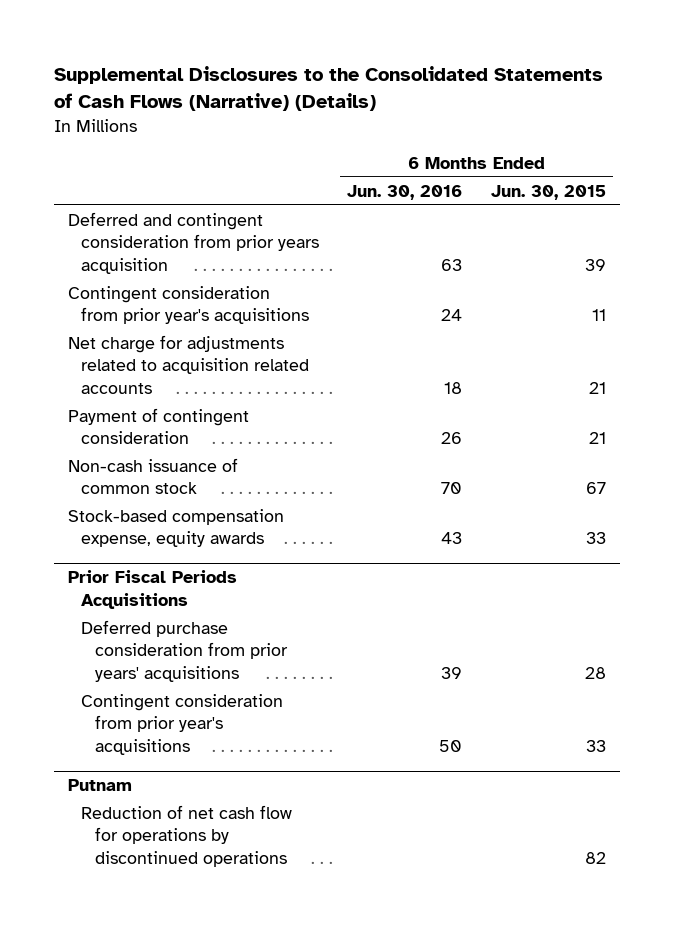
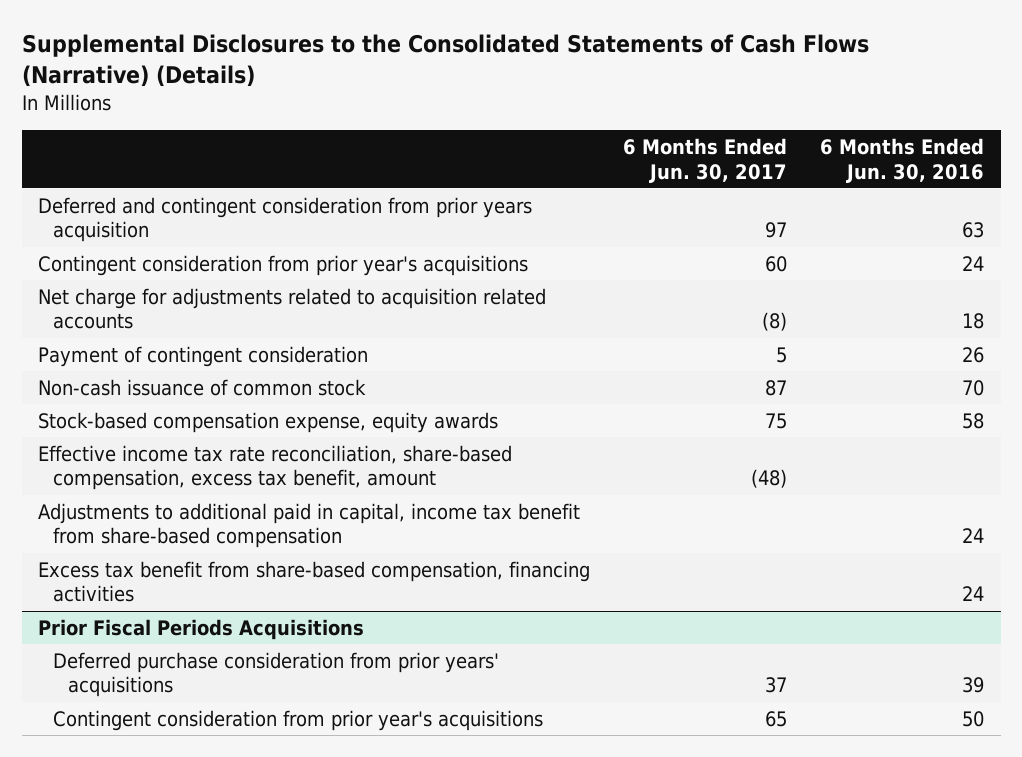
[490,184,606,200] Jun. 30, 2015 -> none
none -> [623,137,788,183] 6 Months Ended Jun. 30, 2017
[441,532,463,545] 43 -> [962,412,985,429] 58
none -> [38,444,513,491] Effective income tax rate reconciliation, share-based compensation, excess tax benefit, amount
none -> [38,502,581,549] Adjustments to additional paid in capital, income tax benefit from share-based compensation
none -> [38,560,591,603] Excess tax benefit from share-based compensation, financing activities
[67,779,132,792] Putnam -> none
[81,804,293,867] Reduction of net cash flow for operations by discontinued operations -> none

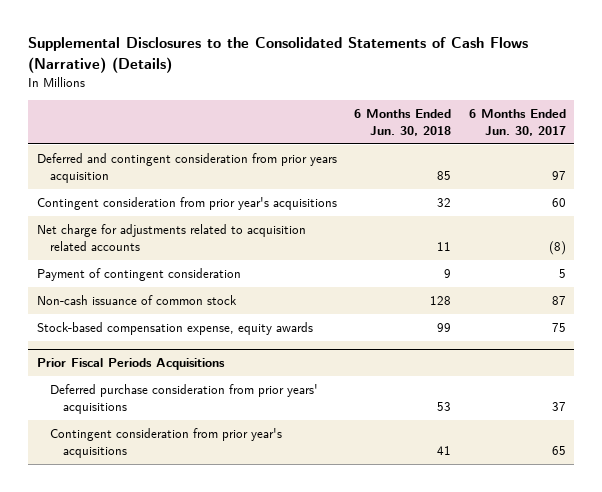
[820,137,985,183] 6 Months Ended Jun. 30, 2016 -> none
none -> [354,108,452,136] 6 Months Ended Jun. 30, 2018
[38,444,513,491] Effective income tax rate reconciliation, share-based compensation, excess tax benefit, amount -> none
[38,502,581,549] Adjustments to additional paid in capital, income tax benefit from share-based compensation -> none
[38,560,591,603] Excess tax benefit from share-based compensation, financing activities -> none

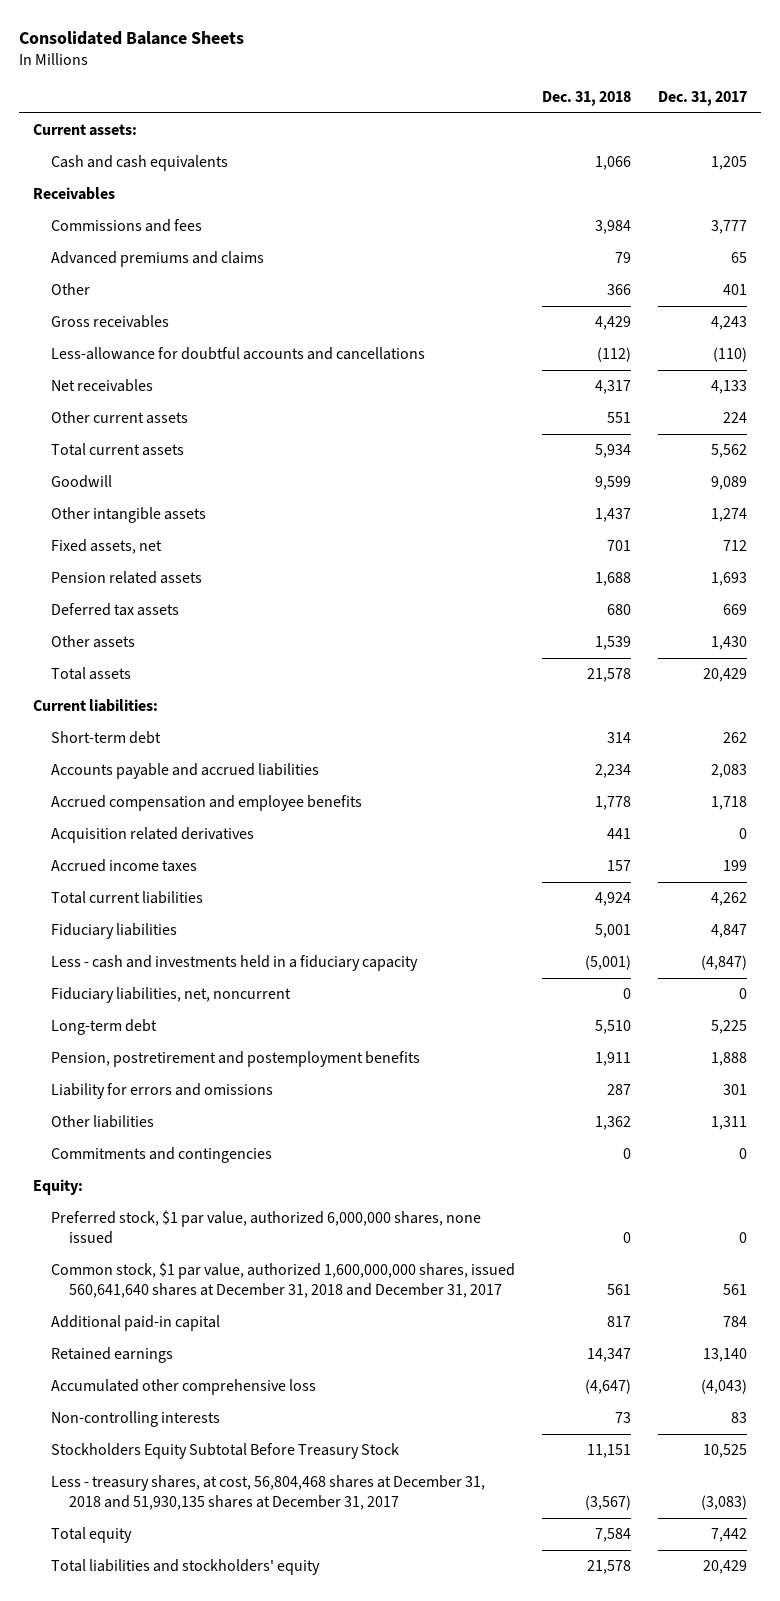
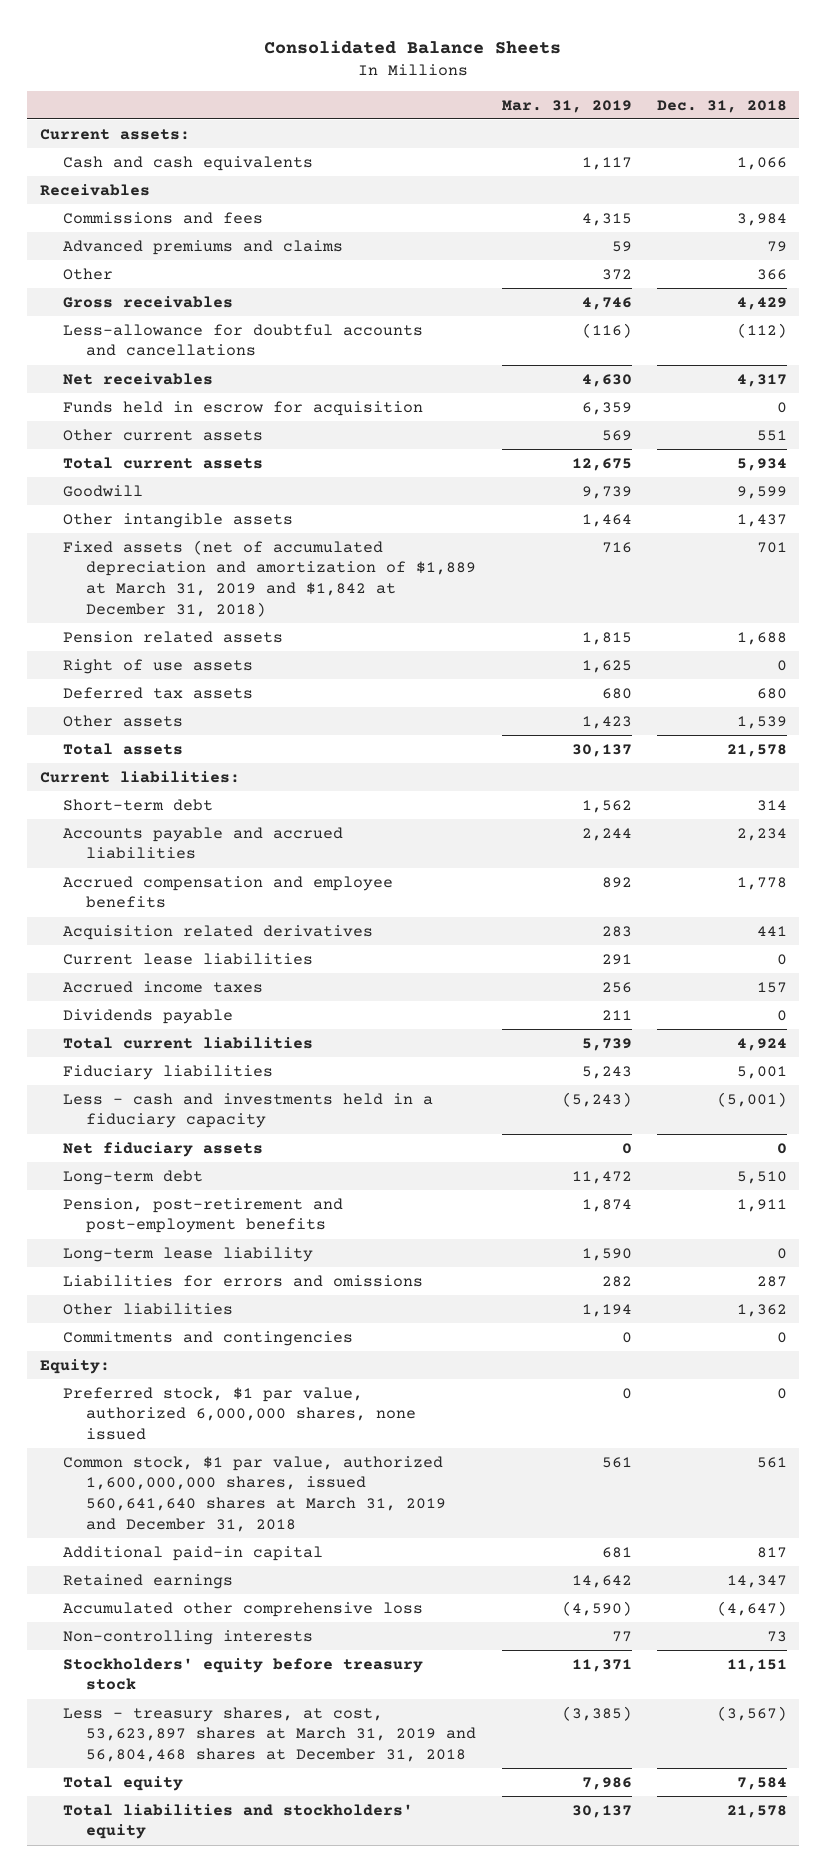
[658,91,748,107] Dec. 31, 2017 -> none
none -> [501,99,632,113] Mar. 31, 2019
none -> [63,400,424,416] Funds held in escrow for acquisition
[50,539,162,555] Fixed assets, net -> [63,539,477,617] Fixed assets (net of accumulated depreciation and amortization of $1,889 at March 31, 2019 and $1,842 at December 31, 2018)
none -> [63,658,254,674] Right of use assets
none -> [63,952,314,965] Current lease liabilities
none -> [63,1008,234,1024] Dividends payable
[50,987,291,1004] Fiduciary liabilities, net, noncurrent -> [63,1141,264,1157] Net fiduciary assets
[50,1051,420,1068] Pension, postretirement and postemployment benefits -> [63,1197,344,1234] Pension, post-retirement and post-employment benefits
none -> [63,1246,314,1262] Long-term lease liability
[50,1083,273,1100] Liability for errors and omissions -> [63,1274,424,1287] Liabilities for errors and omissions
[50,1262,515,1298] Common stock, $1 par value, authorized 1,600,000,000 shares, issued 560,641,640 shares at December 31, 2018 and December 31, 2017 -> [63,1455,447,1532] Common stock, $1 par value, authorized 1,600,000,000 shares, issued 560,641,640 shares at March 31, 2019 and December 31, 2018
[50,1443,399,1460] Stockholders Equity Subtotal Before Treasury Stock -> [63,1657,424,1691] Stockholders' equity before treasury stock
[50,1475,485,1510] Less - treasury shares, at cost, 56,804,468 shares at December 31, 2018 and 51,930,135 shares at December 31, 2017 -> [63,1706,477,1762] Less - treasury shares, at cost, 53,623,897 shares at March 31, 2019 and 56,804,468 shares at December 31, 2018

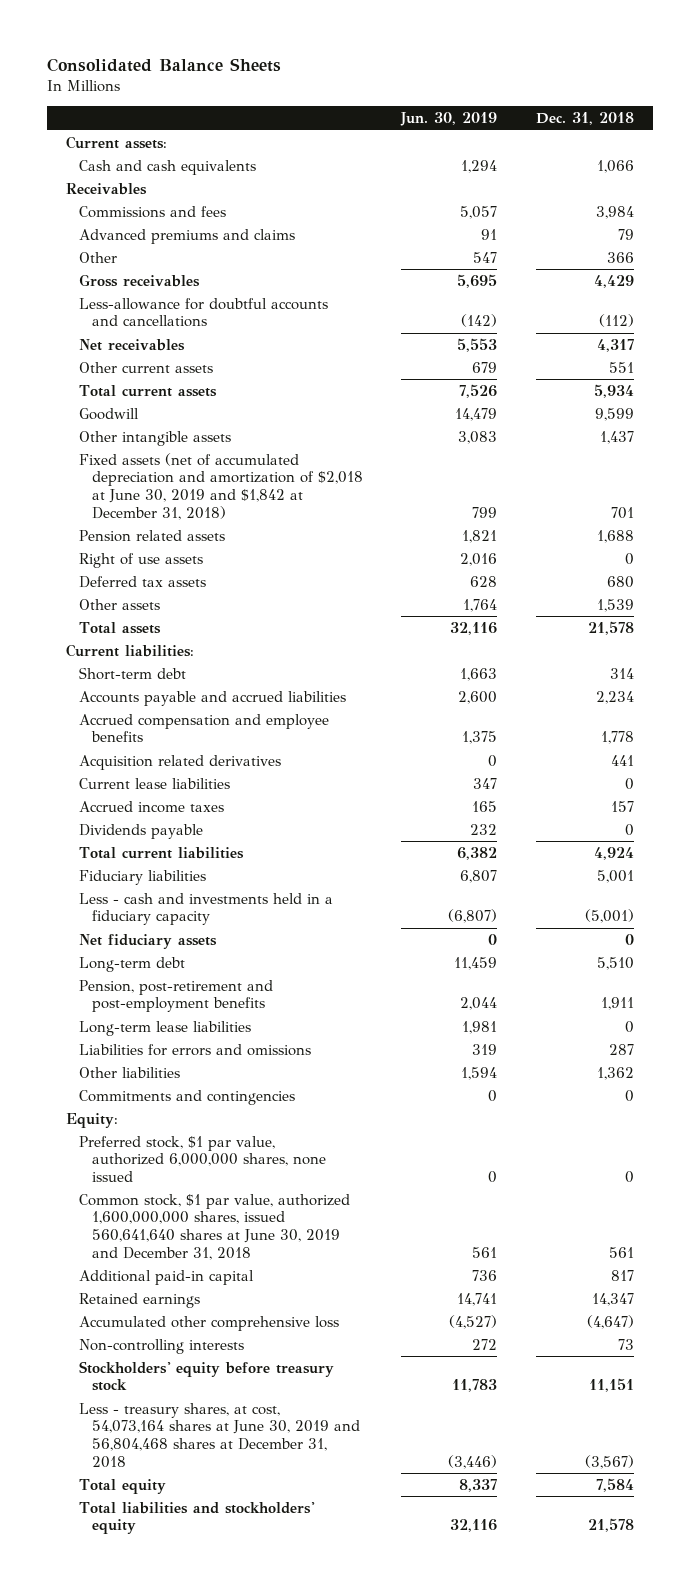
[501,99,632,113] Mar. 31, 2019 -> none
none -> [400,112,498,127] Jun. 30, 2019
[63,400,424,416] Funds held in escrow for acquisition -> none
[63,539,477,617] Fixed assets (net of accumulated depreciation and amortization of $1,889 at March 31, 2019 and $1,842 at December 31, 2018) -> [78,452,363,520] Fixed assets (net of accumulated depreciation and amortization of $2,018 at June 30, 2019 and $1,842 at December 31, 2018)
[63,1246,314,1262] Long-term lease liability -> [78,1020,251,1036] Long-term lease liabilities
[63,1455,447,1532] Common stock, $1 par value, authorized 1,600,000,000 shares, issued 560,641,640 shares at March 31, 2019 and December 31, 2018 -> [78,1193,350,1260] Common stock, $1 par value, authorized 1,600,000,000 shares, issued 560,641,640 shares at June 30, 2019 and December 31, 2018
[63,1706,477,1762] Less - treasury shares, at cost, 53,623,897 shares at March 31, 2019 and 56,804,468 shares at December 31, 2018 -> [78,1402,360,1468] Less - treasury shares, at cost, 54,073,164 shares at June 30, 2019 and 56,804,468 shares at December 31, 2018

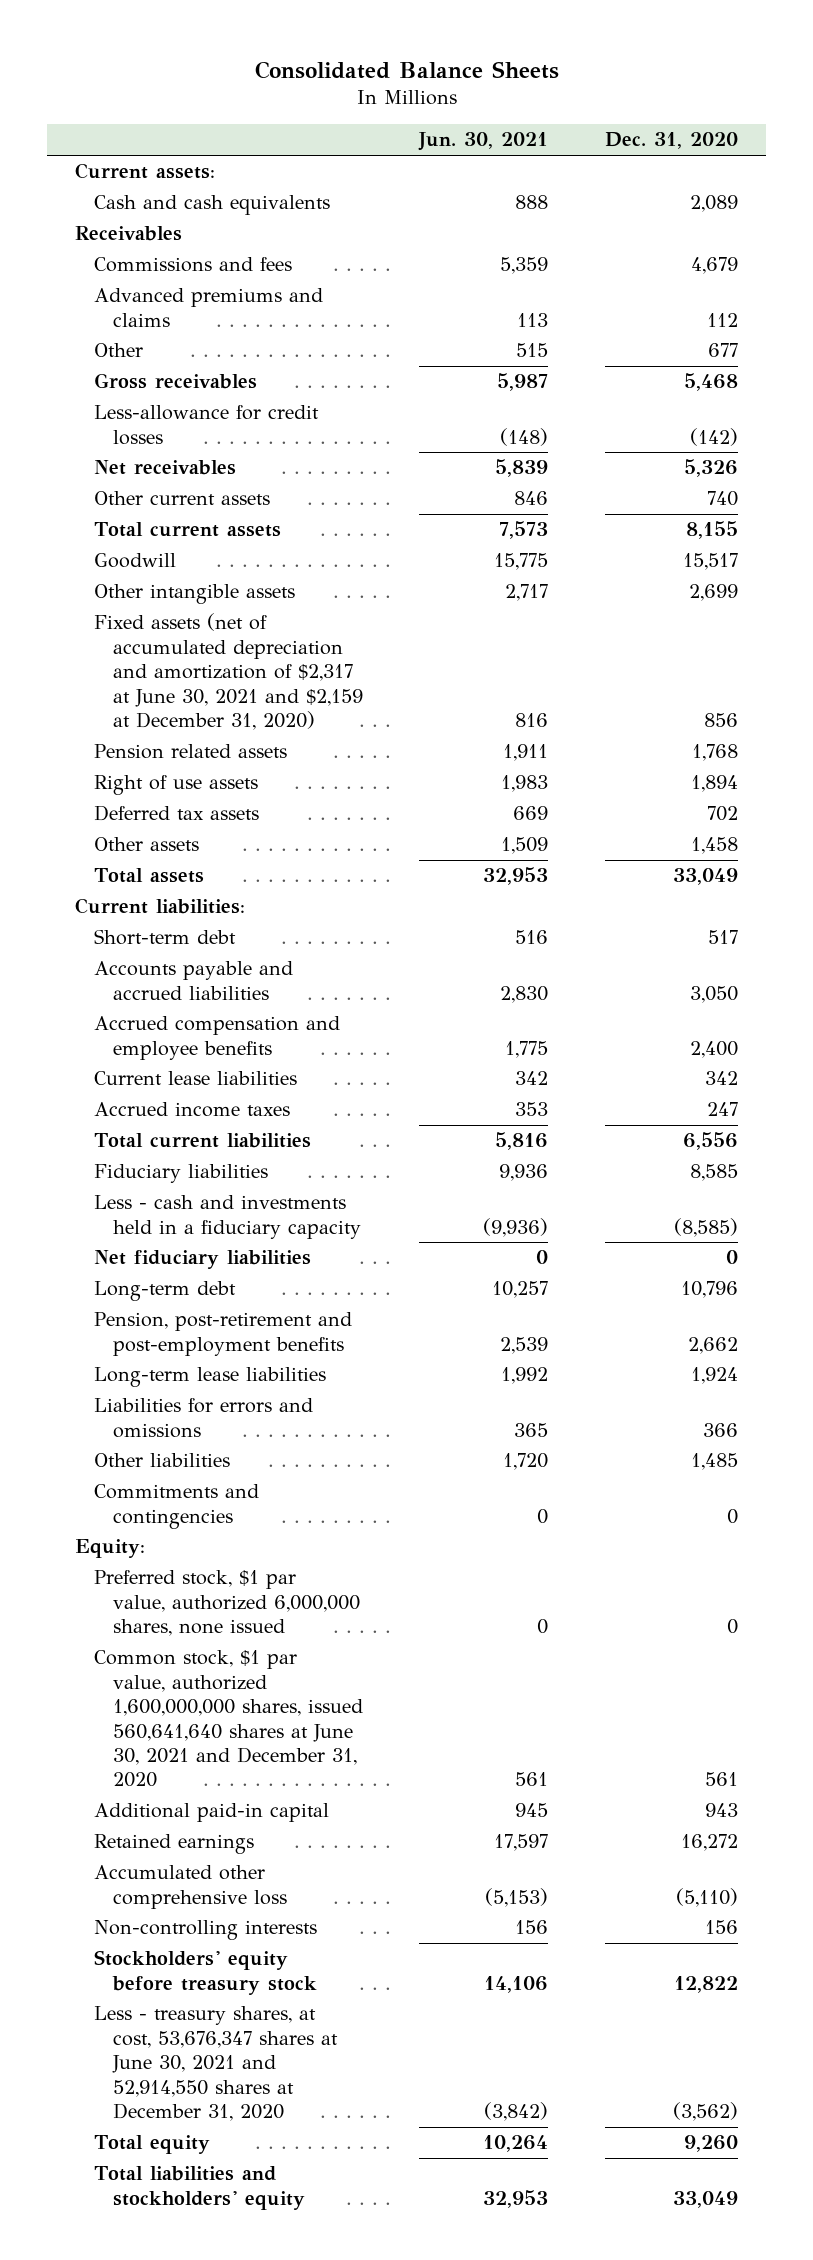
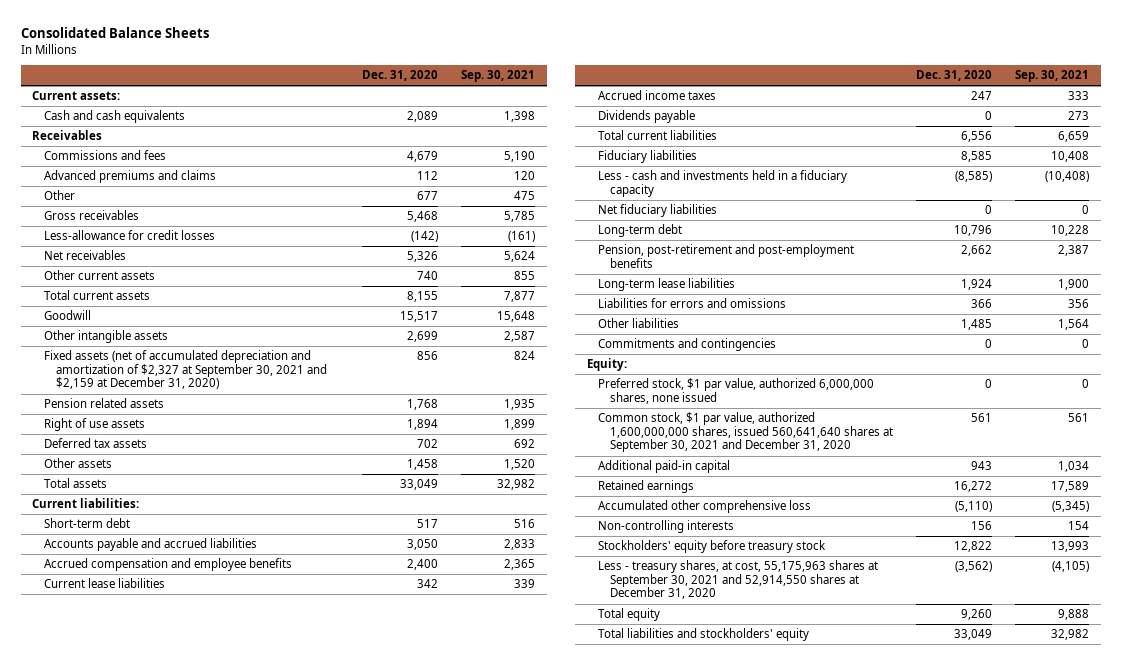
[418,132,549,152] Jun. 30, 2021 -> none
none -> [461,70,536,83] Sep. 30, 2021
[93,613,363,731] Fixed assets (net of accumulated depreciation and amortization of $2,317 at June 30, 2021 and $2,159 at December 31, 2020) -> [43,350,327,390] Fixed assets (net of accumulated depreciation and amortization of $2,327 at September 30, 2021 and $2,159 at December 31, 2020)
none -> [598,110,696,124] Dividends payable
[93,1650,363,1788] Common stock, $1 par value, authorized 1,600,000,000 shares, issued 560,641,640 shares at June 30, 2021 and December 31, 2020 -> [598,412,894,453] Common stock, $1 par value, authorized 1,600,000,000 shares, issued 560,641,640 shares at September 30, 2021 and December 31, 2020
[93,2006,338,2122] Less - treasury shares, at cost, 53,676,347 shares at June 30, 2021 and 52,914,550 shares at December 31, 2020 -> [598,560,879,600] Less - treasury shares, at cost, 55,175,963 shares at September 30, 2021 and 52,914,550 shares at December 31, 2020

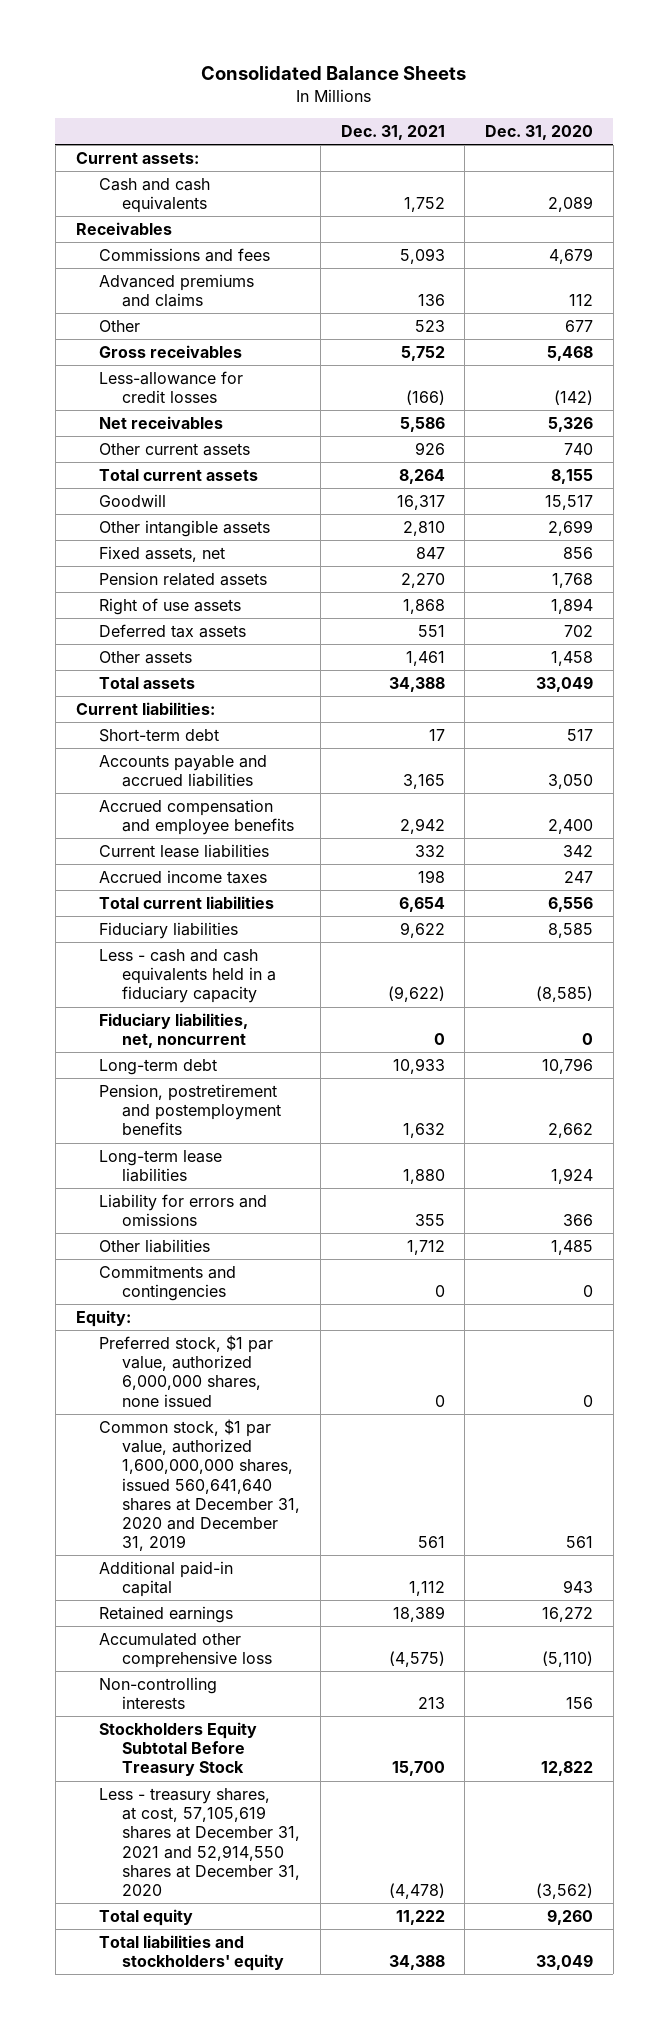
[461,70,536,83] Sep. 30, 2021 -> none
none -> [340,124,445,140] Dec. 31, 2021
[43,350,327,390] Fixed assets (net of accumulated depreciation and amortization of $2,327 at September 30, 2021 and $2,159 at December 31, 2020) -> [98,545,225,562] Fixed assets, net
[598,110,696,124] Dividends payable -> none
[598,170,848,197] Less - cash and investments held in a fiduciary capacity -> [98,948,276,1004] Less - cash and cash equivalents held in a fiduciary capacity
[598,204,718,218] Net fiduciary liabilities -> [98,1012,248,1049] Fiduciary liabilities, net, noncurrent
[598,244,855,268] Pension, post-retirement and post-employment benefits -> [98,1083,281,1136] Pension, postretirement and postemployment benefits
[598,298,787,309] Liabilities for errors and omissions -> [98,1193,267,1227] Liability for errors and omissions
[598,412,894,453] Common stock, $1 par value, authorized 1,600,000,000 shares, issued 560,641,640 shares at September 30, 2021 and December 31, 2020 -> [98,1418,300,1552] Common stock, $1 par value, authorized 1,600,000,000 shares, issued 560,641,640 shares at December 31, 2020 and December 31, 2019
[598,540,827,554] Stockholders' equity before treasury stock -> [98,1721,257,1777] Stockholders Equity Subtotal Before Treasury Stock
[598,560,879,600] Less - treasury shares, at cost, 55,175,963 shares at September 30, 2021 and 52,914,550 shares at December 31, 2020 -> [98,1787,300,1896] Less - treasury shares, at cost, 57,105,619 shares at December 31, 2021 and 52,914,550 shares at December 31, 2020

